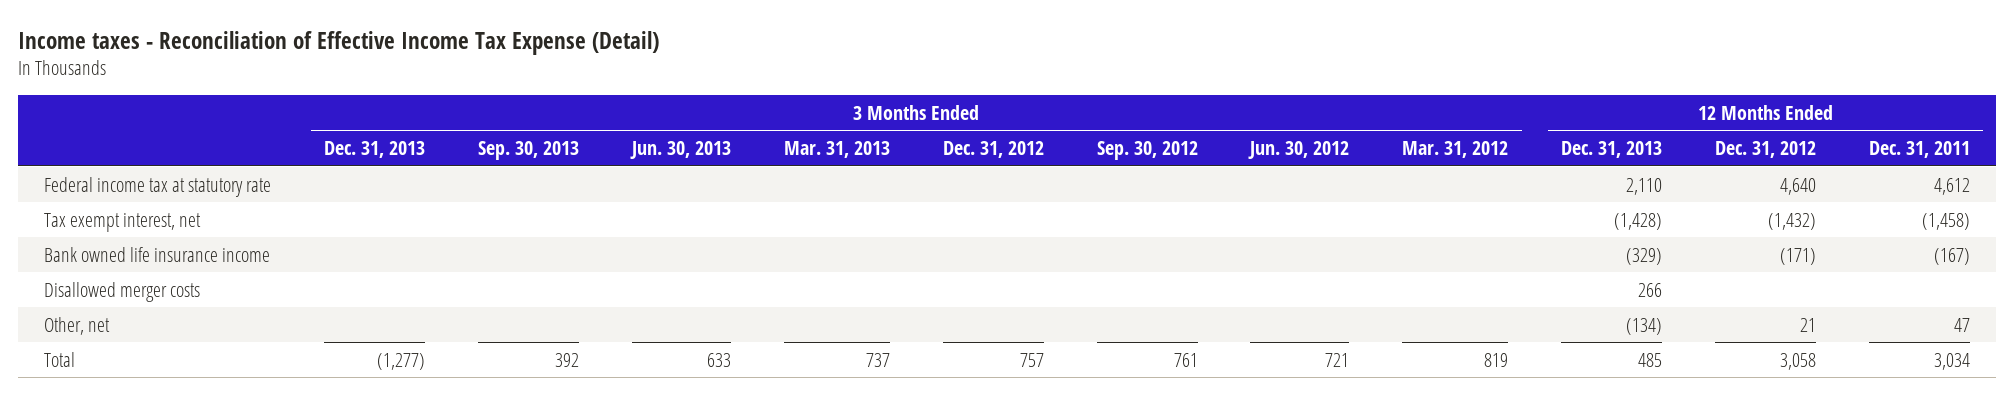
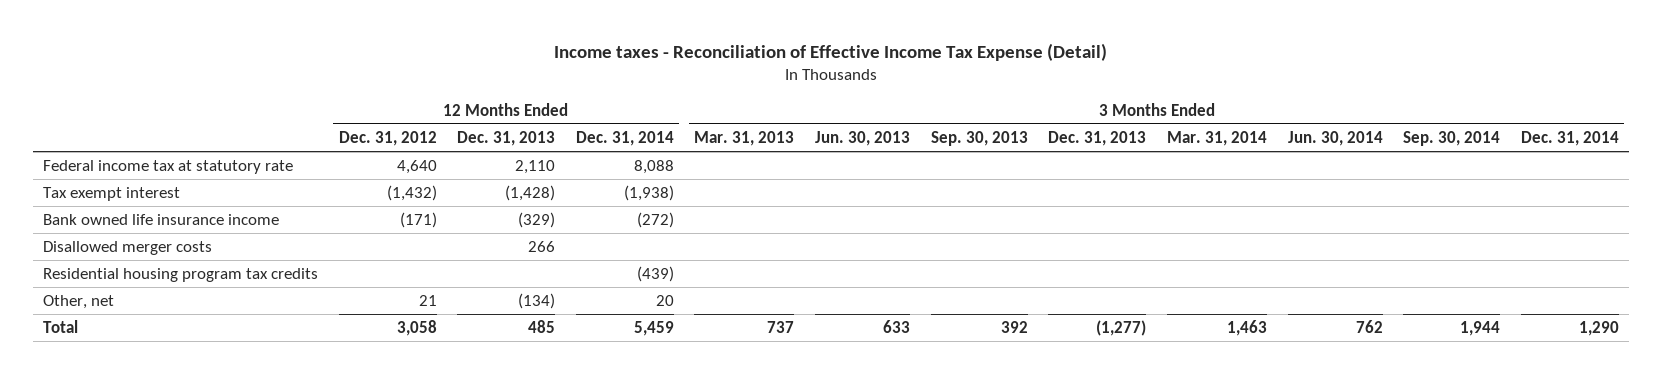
[942,141,1044,159] Dec. 31, 2012 -> none
[1096,141,1198,161] Sep. 30, 2012 -> none
[1248,141,1350,160] Jun. 30, 2012 -> none
[1402,141,1509,159] Mar. 31, 2012 -> none
[1868,141,1970,159] Dec. 31, 2011 -> none
none -> [575,130,674,146] Dec. 31, 2014
none -> [1167,130,1268,146] Mar. 31, 2014
none -> [1287,130,1383,146] Jun. 30, 2014
none -> [1403,130,1501,146] Sep. 30, 2014
none -> [1521,130,1620,146] Dec. 31, 2014
[44,212,202,232] Tax exempt interest, net -> [42,187,180,202] Tax exempt interest
none -> [42,268,318,283] Residential housing program tax credits

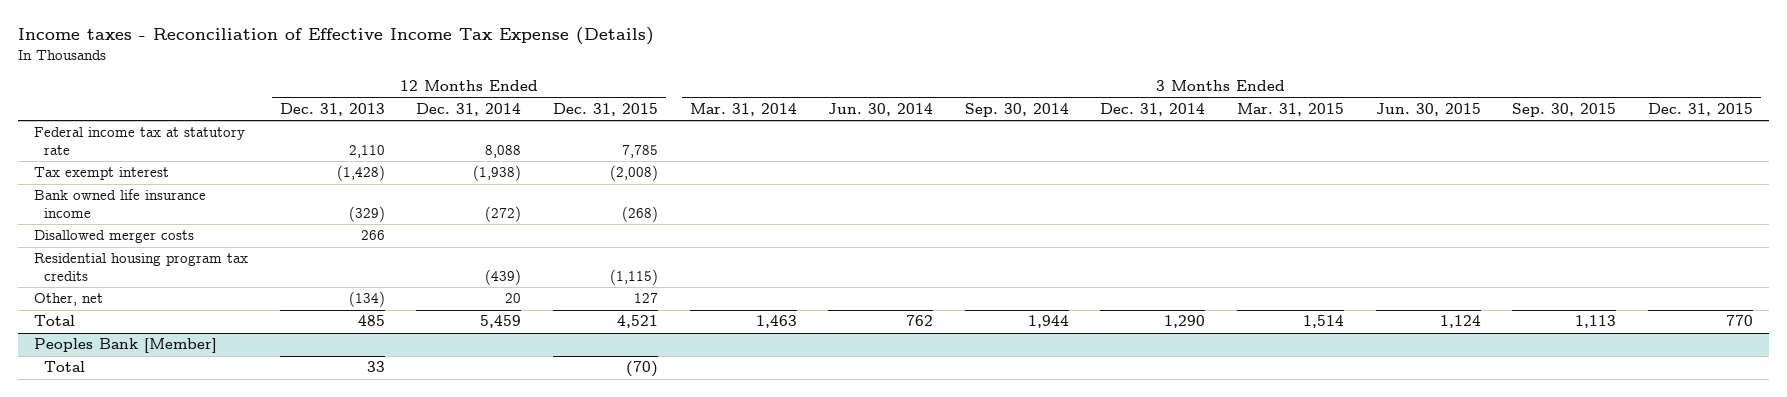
[553,42,1107,61] Income taxes - Reconciliation of Effective Income Tax Expense (Detail) -> [18,27,655,46] Income taxes - Reconciliation of Effective Income Tax Expense (Details)
[338,130,437,146] Dec. 31, 2012 -> none
[694,130,795,146] Mar. 31, 2013 -> none
[815,130,911,146] Jun. 30, 2013 -> none
[930,130,1028,146] Sep. 30, 2013 -> none
[1048,130,1147,146] Dec. 31, 2013 -> none
none -> [552,102,658,116] Dec. 31, 2015
none -> [1237,102,1345,116] Mar. 31, 2015
none -> [1375,102,1481,116] Jun. 30, 2015
none -> [1512,102,1617,117] Sep. 30, 2015
none -> [1648,102,1754,116] Dec. 31, 2015
none -> [33,338,217,354] Peoples Bank [Member]
none -> [44,361,86,373] Total

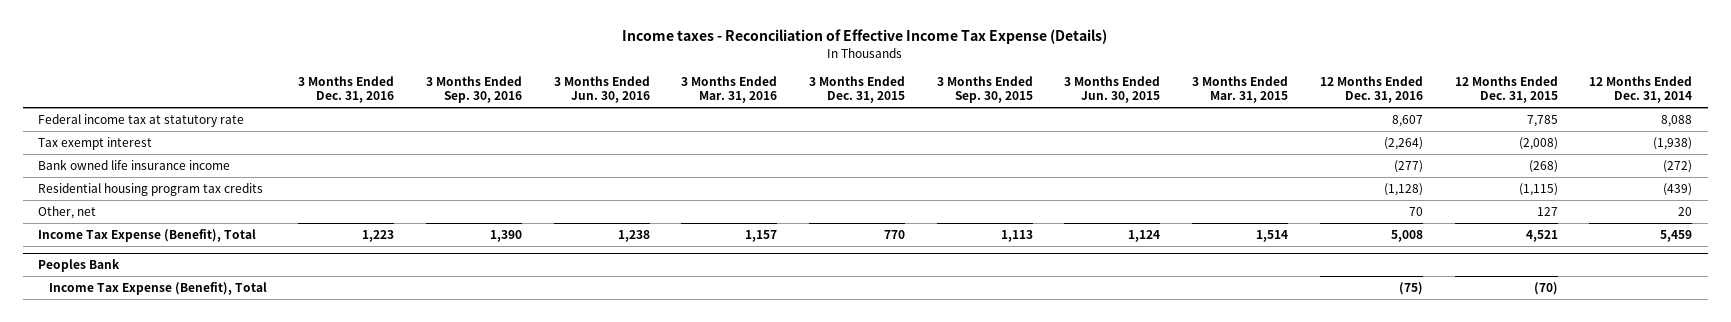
[279,102,385,116] Dec. 31, 2013 -> none
[689,102,797,116] Mar. 31, 2014 -> none
[828,102,934,116] Jun. 30, 2014 -> none
[964,102,1069,117] Sep. 30, 2014 -> none
[1100,102,1206,116] Dec. 31, 2014 -> none
none -> [298,75,395,103] 3 Months Ended Dec. 31, 2016
none -> [425,75,522,103] 3 Months Ended Sep. 30, 2016
none -> [553,75,650,103] 3 Months Ended Jun. 30, 2016
none -> [681,75,778,103] 3 Months Ended Mar. 31, 2016
none -> [1319,75,1423,103] 12 Months Ended Dec. 31, 2016
[33,230,194,244] Disallowed merger costs -> none
[33,315,75,327] Total -> [38,228,257,242] Income Tax Expense (Benefit), Total
[33,338,217,354] Peoples Bank [Member] -> [38,258,121,272] Peoples Bank
[44,361,86,373] Total -> [48,281,267,295] Income Tax Expense (Benefit), Total

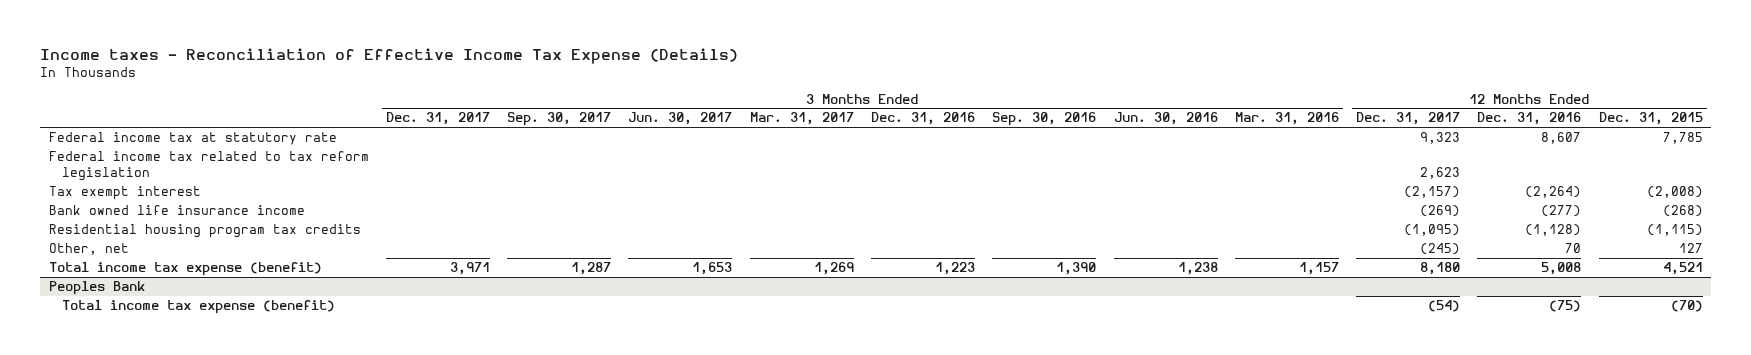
[809,75,906,103] 3 Months Ended Dec. 31, 2015 -> none
[936,75,1033,103] 3 Months Ended Sep. 30, 2015 -> none
[1064,75,1161,103] 3 Months Ended Jun. 30, 2015 -> none
[1192,75,1289,103] 3 Months Ended Mar. 31, 2015 -> none
[1589,75,1693,103] 12 Months Ended Dec. 31, 2014 -> none
none -> [385,112,490,126] Dec. 31, 2017
none -> [507,112,612,127] Sep. 30, 2017
none -> [628,112,733,126] Jun. 30, 2017
none -> [749,112,854,126] Mar. 31, 2017
none -> [1356,112,1461,126] Dec. 31, 2017
none -> [48,151,369,181] Federal income tax related to tax reform legislation
[38,228,257,242] Income Tax Expense (Benefit), Total -> [48,262,322,277] Total income tax expense (benefit)
[48,281,267,295] Income Tax Expense (Benefit), Total -> [61,300,335,315] Total income tax expense (benefit)

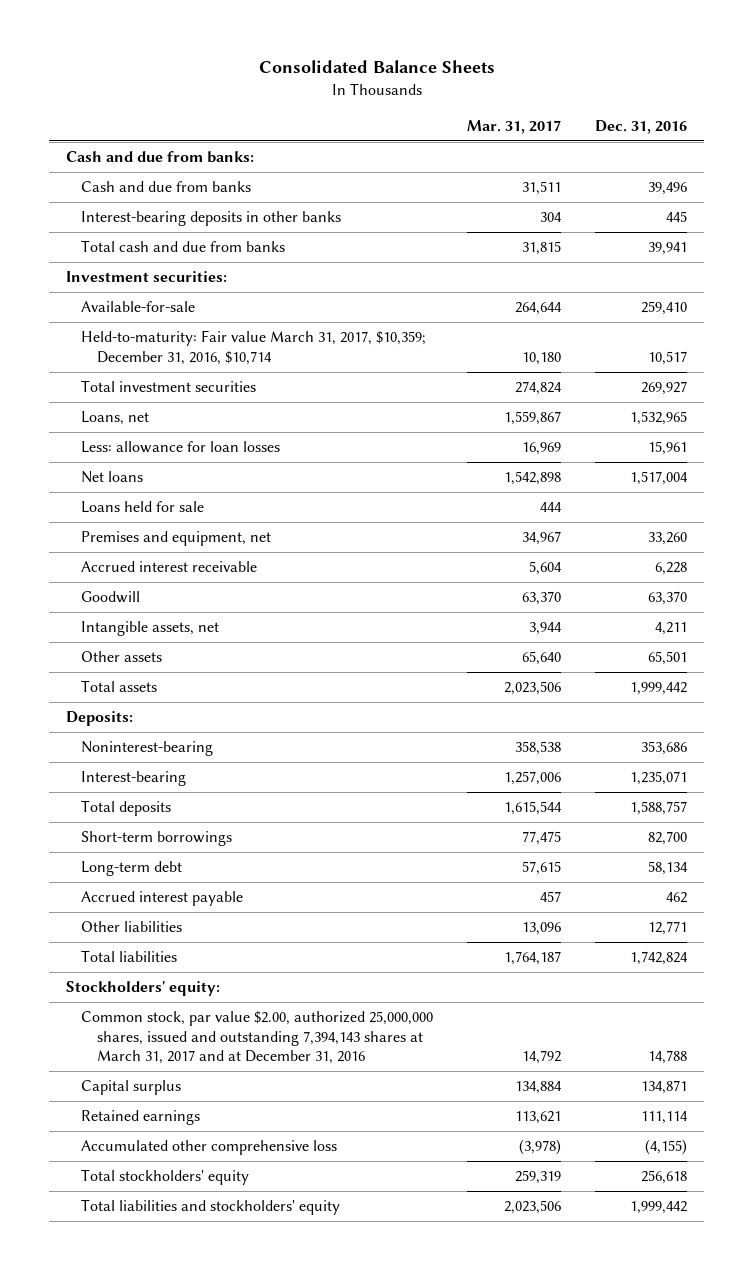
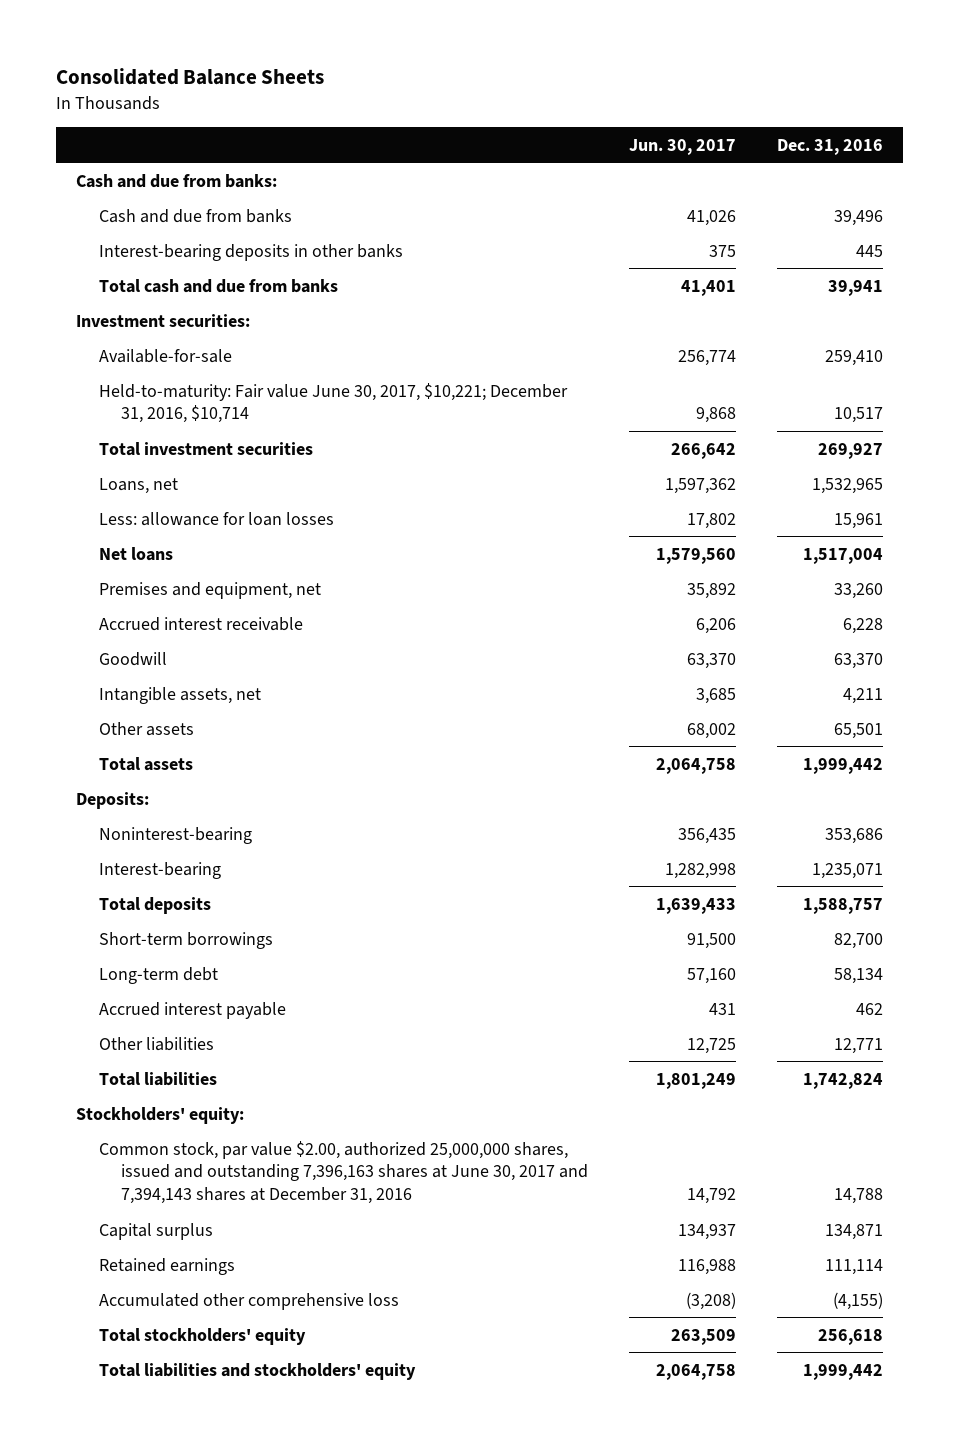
[467,119,562,134] Mar. 31, 2017 -> none
none -> [628,138,736,155] Jun. 30, 2017
[81,330,427,365] Held-to-maturity: Fair value March 31, 2017, $10,359; December 31, 2016, $10,714 -> [98,382,568,424] Held-to-maturity: Fair value June 30, 2017, $10,221; December 31, 2016, $10,714
[81,501,205,514] Loans held for sale -> none
[81,1011,434,1065] Common stock, par value $2.00, authorized 25,000,000 shares, issued and outstanding 7,394,143 shares at March 31, 2017 and at December 31, 2016 -> [98,1140,589,1205] Common stock, par value $2.00, authorized 25,000,000 shares, issued and outstanding 7,396,163 shares at June 30, 2017 and 7,394,143 shares at December 31, 2016

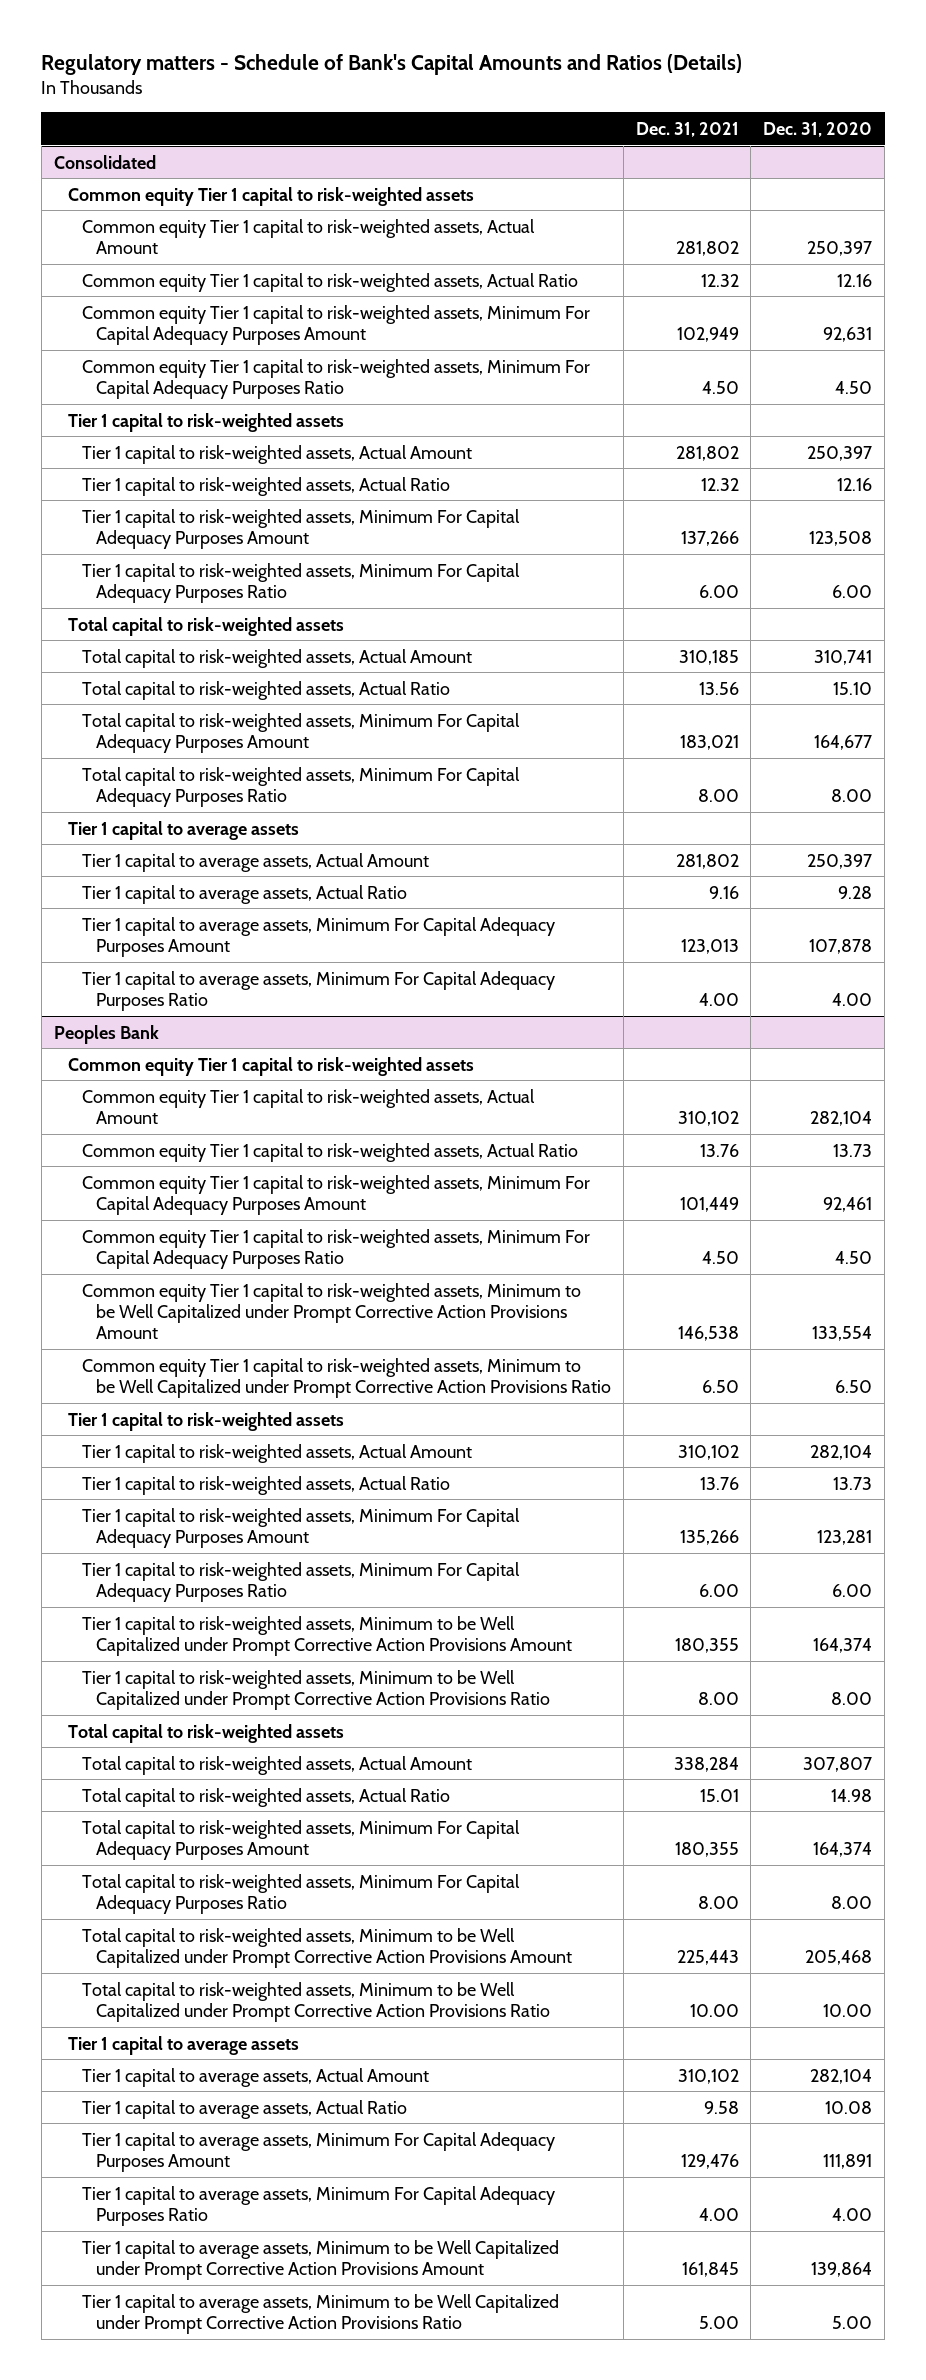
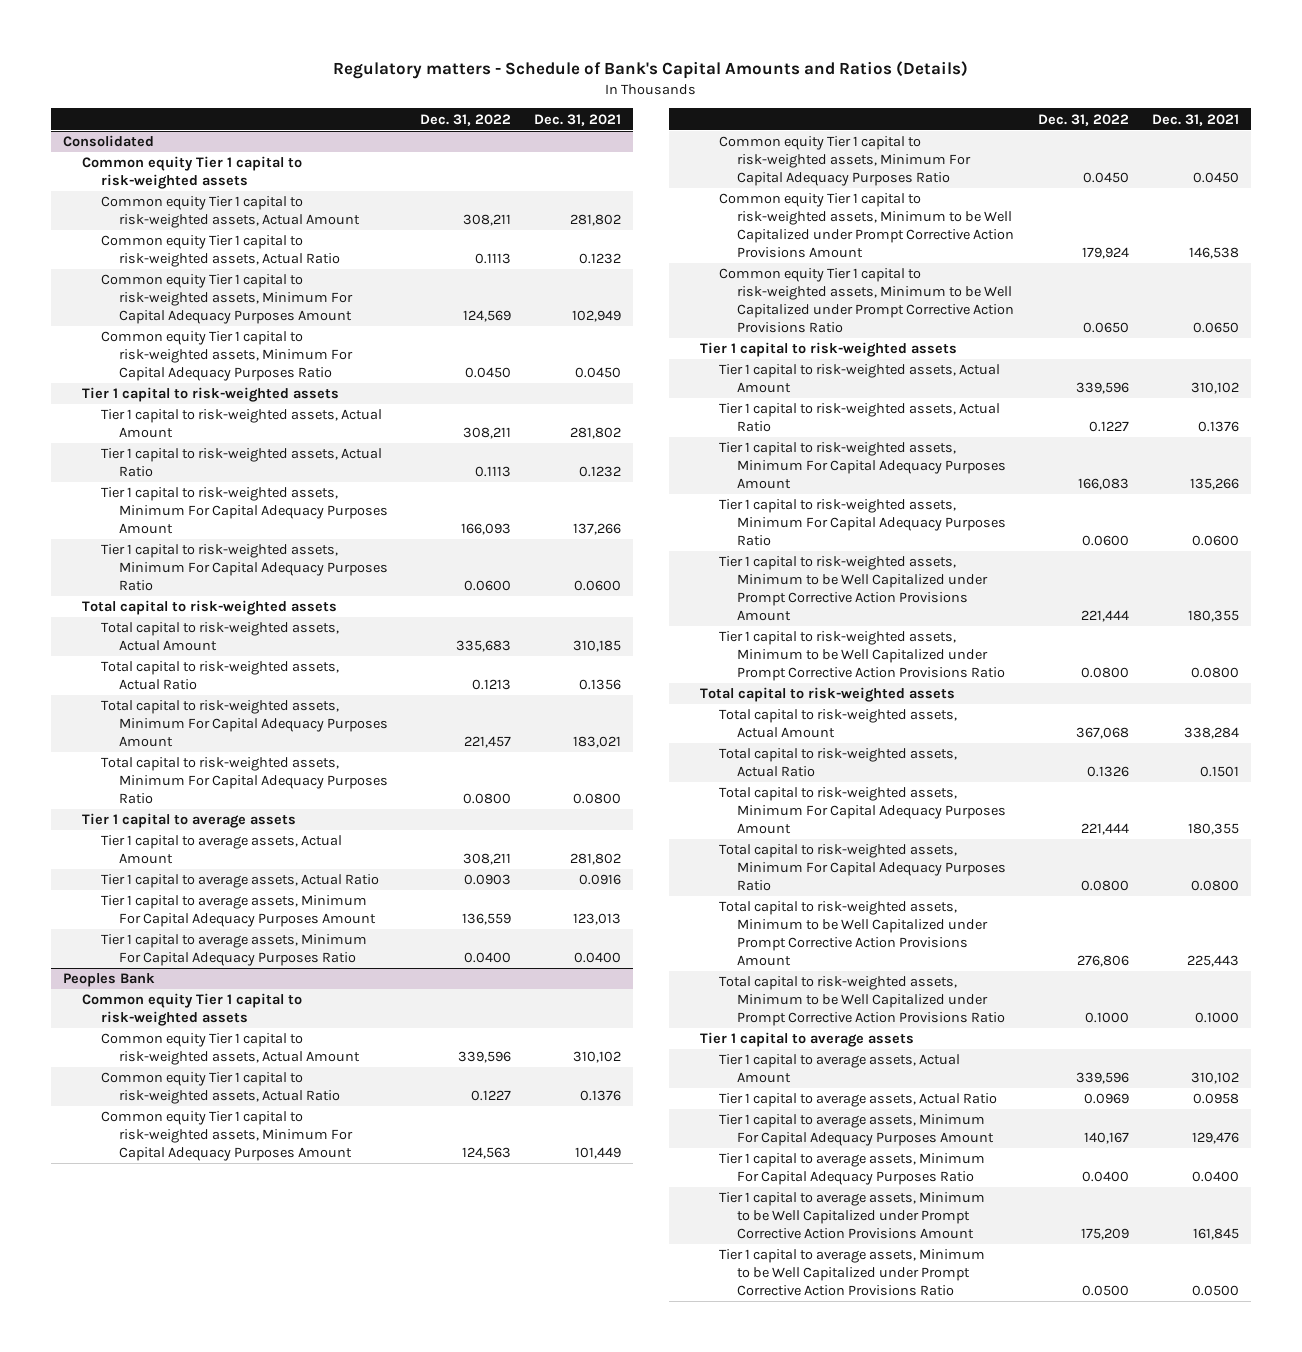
[763,121,873,137] Dec. 31, 2020 -> none
none -> [419,113,511,126] Dec. 31, 2022
[700,273,739,287] 12.32 -> [578,253,621,265] 0.1232
[701,380,739,394] 4.50 -> [574,366,621,378] 0.0450
[700,477,739,491] 12.32 -> [578,466,621,478] 0.1232
[698,584,739,598] 6.00 -> [573,579,621,591] 0.0600
[698,681,739,695] 13.56 -> [578,679,621,691] 0.1356
[697,788,739,802] 8.00 -> [572,792,621,804] 0.0800
[708,885,739,899] 9.16 -> [578,874,621,886] 0.0916
[698,992,739,1006] 4.00 -> [573,952,621,964] 0.0400
[699,1143,739,1157] 13.76 -> [579,1090,621,1102] 0.1376
[701,1250,739,1264] 4.50 -> [1193,171,1240,183] 0.0450
[701,1379,739,1393] 6.50 -> [1193,321,1240,333] 0.0650
[699,1476,739,1490] 13.76 -> [1198,421,1240,433] 0.1376
[698,1583,739,1597] 6.00 -> [1192,534,1240,546] 0.0600
[697,1691,739,1705] 8.00 -> [1191,666,1240,678] 0.0800
[699,1788,739,1802] 15.01 -> [1200,766,1240,778] 0.1501
[697,1895,739,1909] 8.00 -> [1191,879,1240,891] 0.0800
[689,2003,739,2017] 10.00 -> [1195,1011,1240,1023] 0.1000
[703,2100,739,2114] 9.58 -> [1193,1093,1240,1105] 0.0958
[698,2207,739,2221] 4.00 -> [1192,1171,1240,1183] 0.0400
[698,2315,739,2329] 5.00 -> [1192,1284,1240,1296] 0.0500

